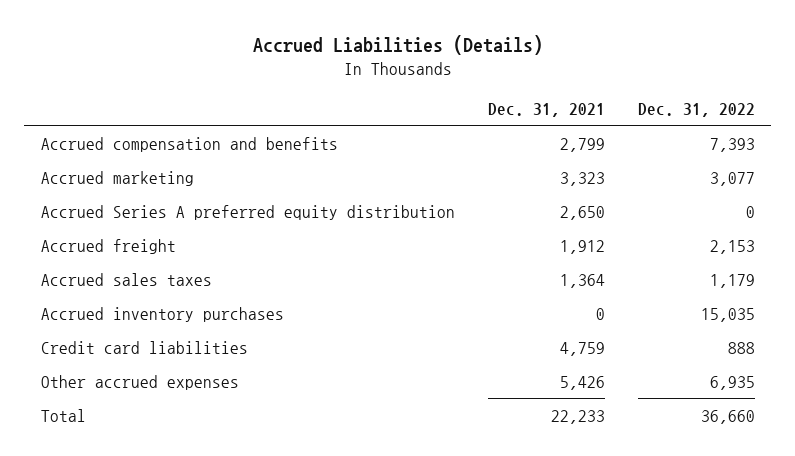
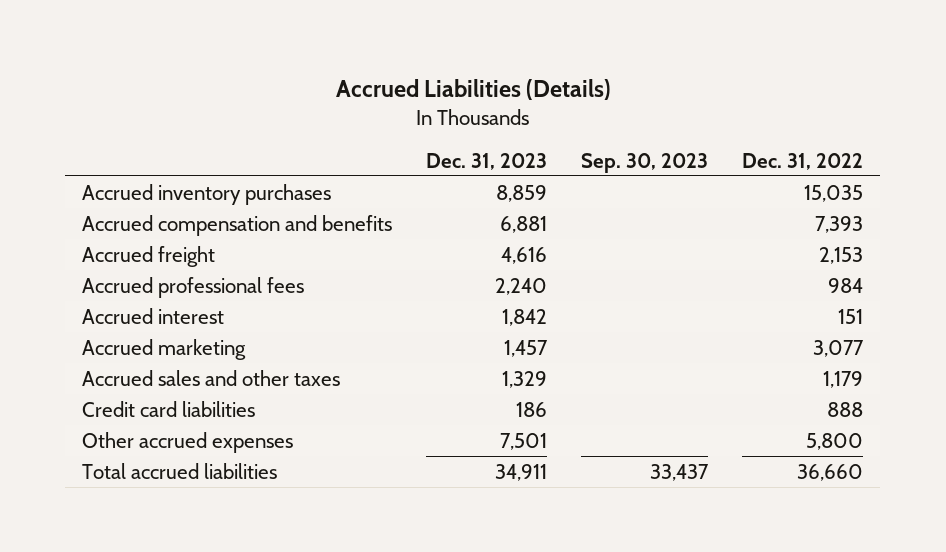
[487,102,605,117] Dec. 31, 2021 -> none
none -> [426,152,548,170] Dec. 31, 2023
none -> [581,152,709,173] Sep. 30, 2023
[40,306,284,322] Accrued inventory purchases -> [82,183,332,205] Accrued inventory purchases
[40,204,455,220] Accrued Series A preferred equity distribution -> none
none -> [82,276,305,298] Accrued professional fees
none -> [82,307,225,324] Accrued interest
[40,170,194,186] Accrued marketing -> [82,338,247,360] Accrued marketing
[40,272,212,286] Accrued sales taxes -> [82,369,341,386] Accrued sales and other taxes
[709,375,755,390] 6,935 -> [806,432,864,450] 5,800
[40,408,86,422] Total -> [82,462,278,479] Total accrued liabilities

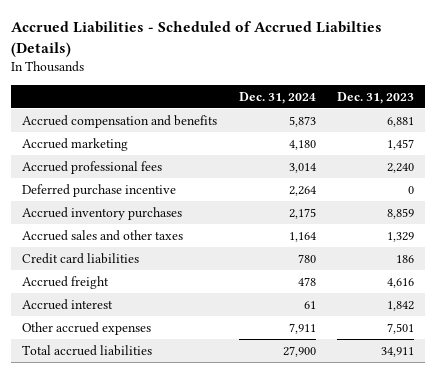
[335,79,611,101] Accrued Liabilities (Details) -> [11,21,383,58] Accrued Liabilities - Scheduled of Accrued Liabilties (Details)
[581,152,709,173] Sep. 30, 2023 -> none
[742,152,864,170] Dec. 31, 2022 -> none
none -> [238,91,316,104] Dec. 31, 2024
[82,276,305,298] Accrued professional fees -> [22,160,163,174] Accrued professional fees
none -> [22,183,177,197] Deferred purchase incentive
[82,183,332,205] Accrued inventory purchases -> [22,206,183,220] Accrued inventory purchases
[82,245,216,267] Accrued freight -> [22,275,110,289] Accrued freight
[82,307,225,324] Accrued interest -> [22,298,114,310] Accrued interest

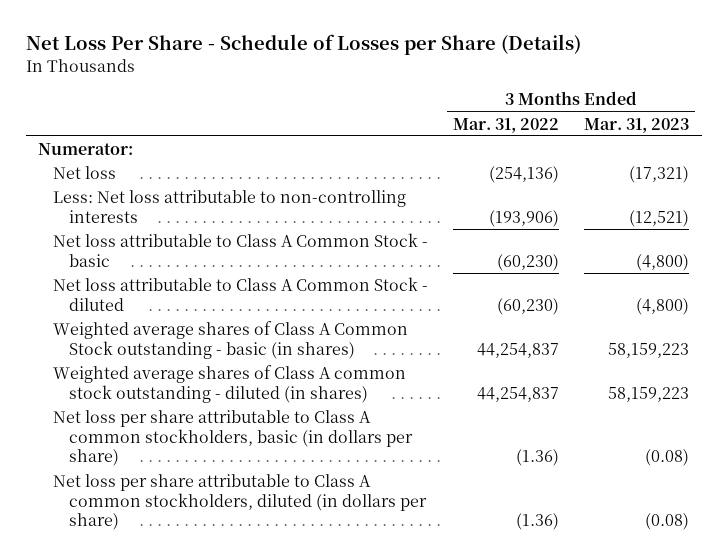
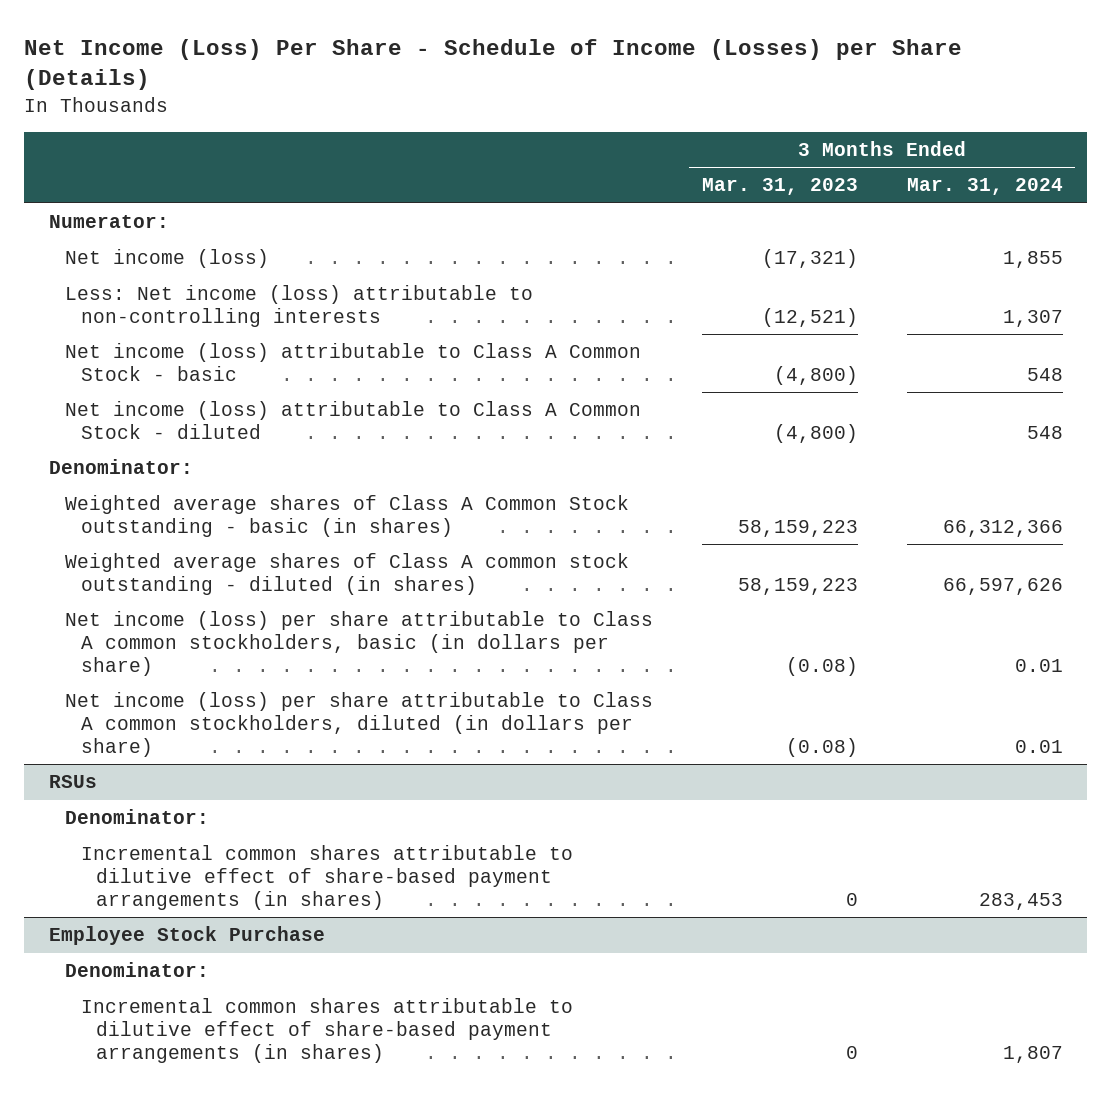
[25,34,581,56] Net Loss Per Share - Schedule of Losses per Share (Details) -> [24,38,963,91] Net Income (Loss) Per Share - Schedule of Income (Losses) per Share (Details)
[453,117,560,133] Mar. 31, 2022 -> none
none -> [906,178,1063,196] Mar. 31, 2024
[53,165,117,179] Net loss -> [64,249,269,269] Net income (loss)
[53,189,407,223] Less: Net loss attributable to non-controlling interests -> [64,285,533,327] Less: Net income (loss) attributable to non-controlling interests
[53,232,429,267] Net loss attributable to Class A Common Stock - basic -> [64,343,641,381] Net income (loss) attributable to Class A Common Stock - basic
[53,276,429,311] Net loss attributable to Class A Common Stock - diluted -> [64,401,641,439] Net income (loss) attributable to Class A Common Stock - diluted
none -> [48,459,193,475] Denominator:
[53,409,413,467] Net loss per share attributable to Class A common stockholders, basic (in dollars per share) -> [64,611,653,676] Net income (loss) per share attributable to Class A common stockholders, basic (in dollars per share)
[53,473,427,531] Net loss per share attributable to Class A common stockholders, diluted (in dollars per share) -> [64,692,653,757] Net income (loss) per share attributable to Class A common stockholders, diluted (in dollars per share)
none -> [48,775,97,789] RSUs
none -> [64,809,209,825] Denominator:
none -> [80,845,573,910] Incremental common shares attributable to dilutive effect of share-based payment arrangements (in shares)
none -> [48,926,325,946] Employee Stock Purchase
none -> [64,962,209,978] Denominator:
none -> [80,998,573,1063] Incremental common shares attributable to dilutive effect of share-based payment arrangements (in shares)

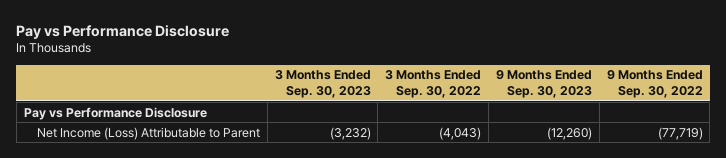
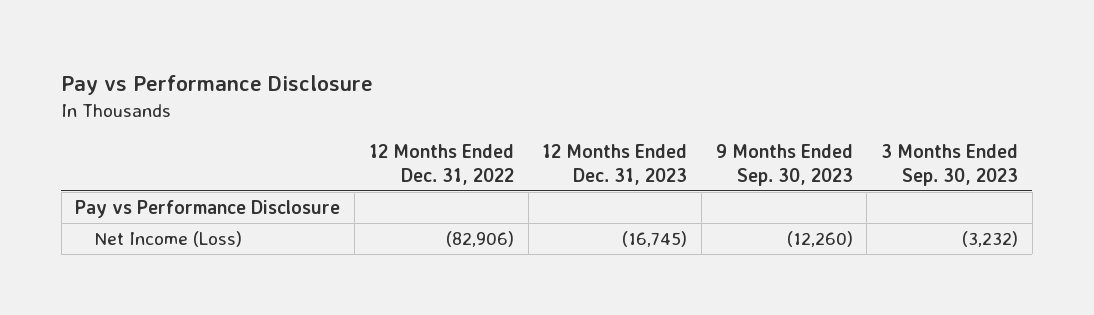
[385,70,482,99] 3 Months Ended Sep. 30, 2022 -> none
[606,70,703,99] 9 Months Ended Sep. 30, 2022 -> none
none -> [368,143,514,185] 12 Months Ended Dec. 31, 2022
none -> [542,143,688,185] 12 Months Ended Dec. 31, 2023
[36,126,260,140] Net Income (Loss) Attributable to Parent -> [93,230,242,247] Net Income (Loss)

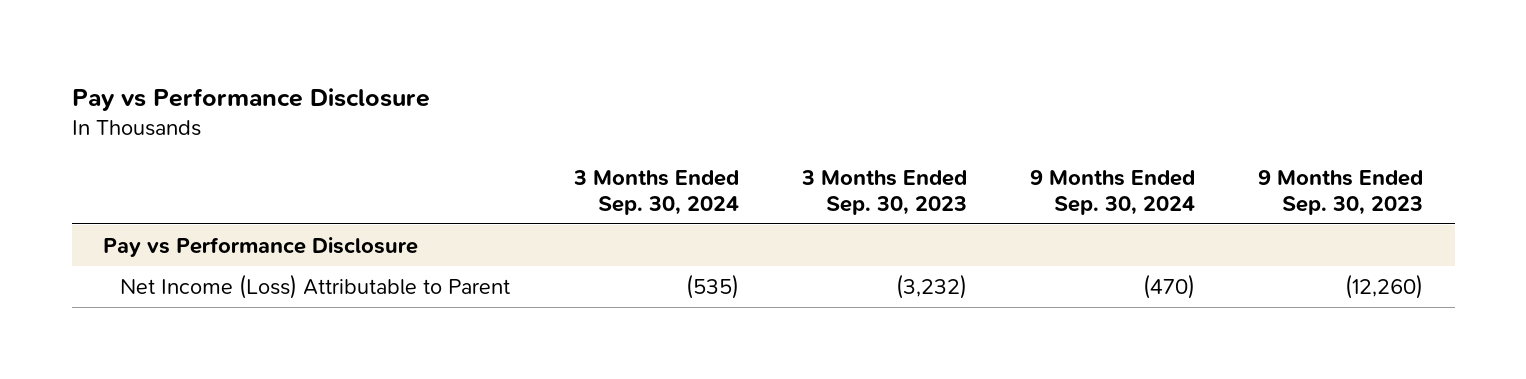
[368,143,514,185] 12 Months Ended Dec. 31, 2022 -> none
[542,143,688,185] 12 Months Ended Dec. 31, 2023 -> none
none -> [572,170,739,216] 3 Months Ended Sep. 30, 2024
none -> [1030,170,1196,216] 9 Months Ended Sep. 30, 2024
[93,230,242,247] Net Income (Loss) -> [120,273,511,299] Net Income (Loss) Attributable to Parent

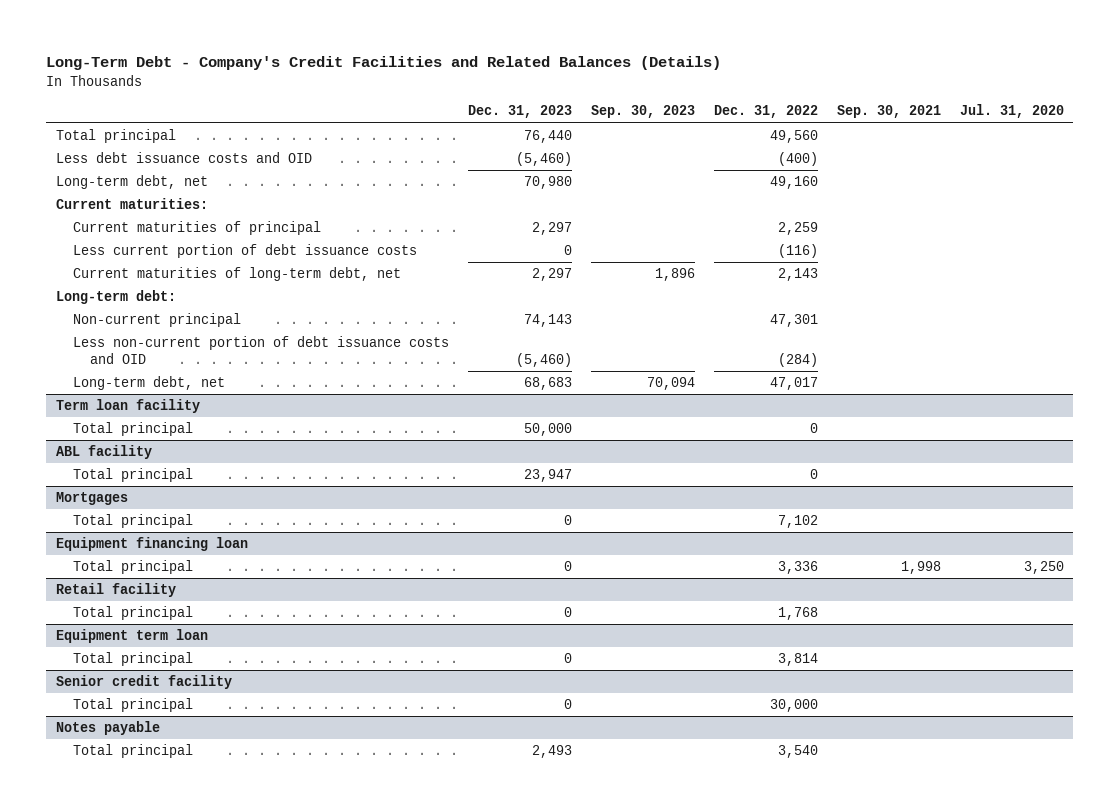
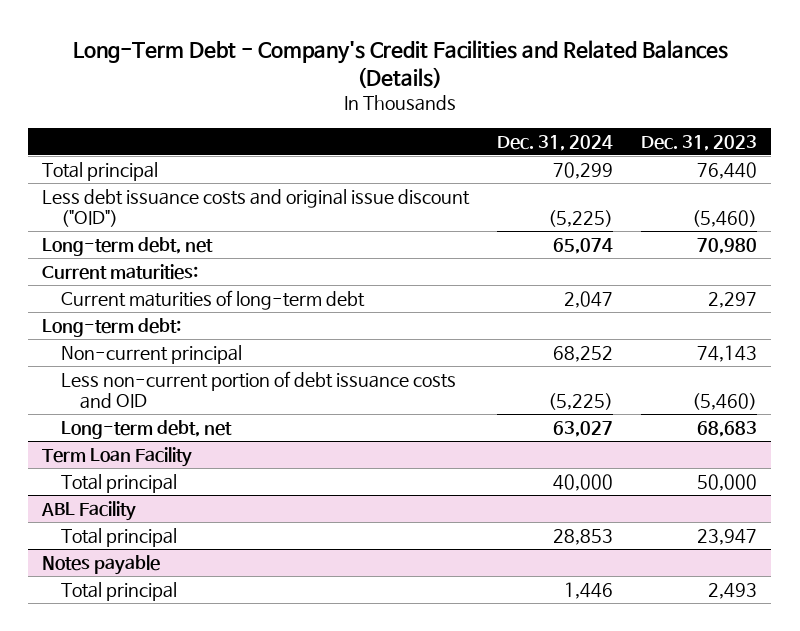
[590,105,695,119] Sep. 30, 2023 -> none
[713,105,818,119] Dec. 31, 2022 -> none
[836,105,941,119] Sep. 30, 2021 -> none
[959,104,1064,119] Jul. 31, 2020 -> none
none -> [497,134,614,151] Dec. 31, 2024
[55,152,312,164] Less debt issuance costs and OID -> [42,189,471,228] Less debt issuance costs and original issue discount ("OID")
[72,244,417,259] Less current portion of debt issuance costs -> none
[72,267,401,282] Current maturities of long-term debt, net -> none
[72,221,321,236] Current maturities of principal -> [61,290,366,311] Current maturities of long-term debt
[55,399,200,414] Term loan facility -> [42,447,193,468] Term Loan Facility
[55,445,152,460] ABL facility -> [41,501,137,522] ABL Facility
[55,492,128,506] Mortgages -> none
[72,514,193,529] Total principal -> none
[55,537,248,552] Equipment financing loan -> none
[72,560,193,575] Total principal -> none
[55,583,176,598] Retail facility -> none
[72,606,193,621] Total principal -> none
[55,629,208,644] Equipment term loan -> none
[72,652,193,667] Total principal -> none
[55,675,232,690] Senior credit facility -> none
[72,698,193,713] Total principal -> none

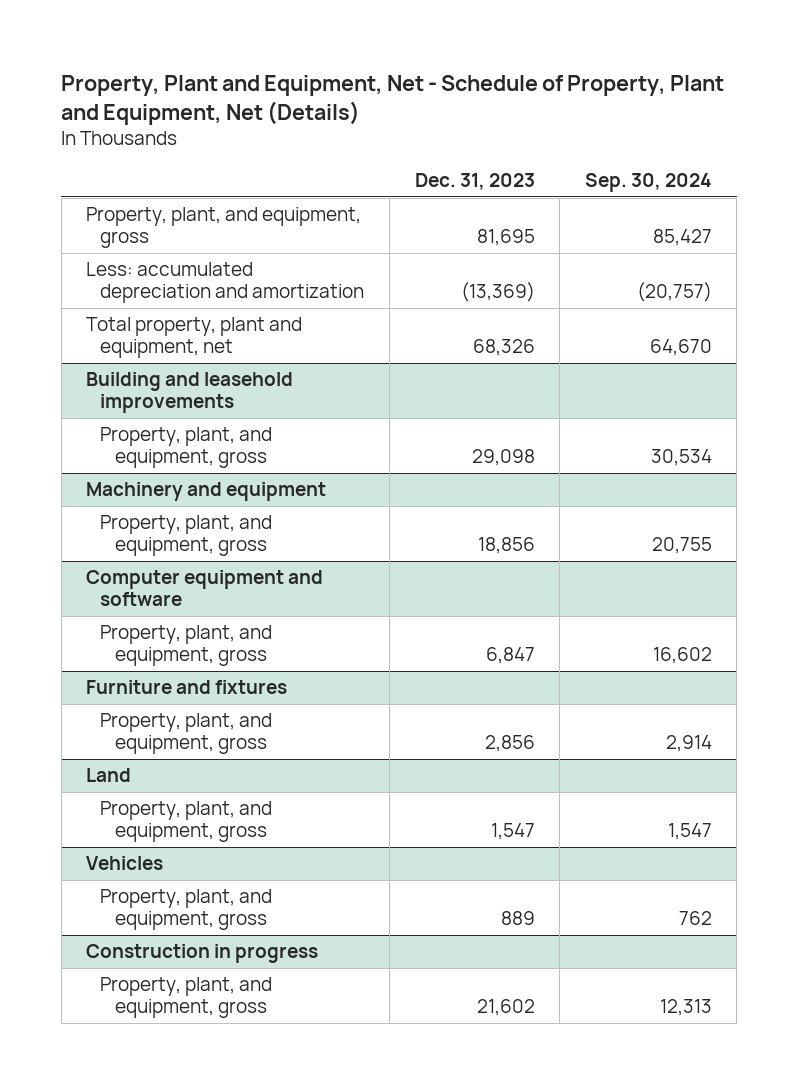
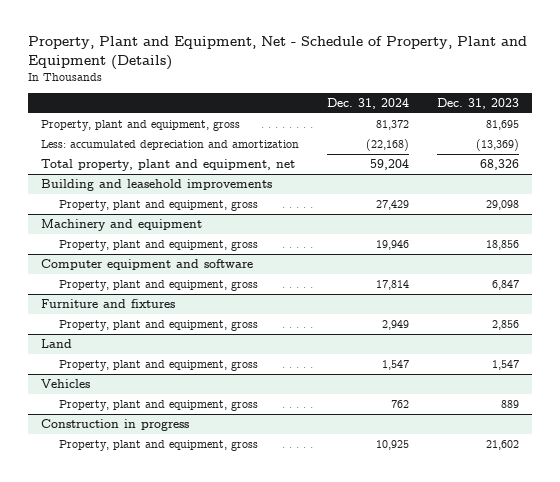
[61,74,725,125] Property, Plant and Equipment, Net - Schedule of Property, Plant and Equipment, Net (Details) -> [27,36,527,70] Property, Plant and Equipment, Net - Schedule of Property, Plant and Equipment (Details)
[584,173,712,193] Sep. 30, 2024 -> none
none -> [327,97,410,109] Dec. 31, 2024
[86,207,362,249] Property, plant, and equipment, gross -> [41,119,241,131] Property, plant and equipment, gross
[100,427,273,469] Property, plant, and equipment, gross -> [58,199,258,211] Property, plant and equipment, gross
[100,515,273,557] Property, plant, and equipment, gross -> [58,239,258,251] Property, plant and equipment, gross
[100,625,273,667] Property, plant, and equipment, gross -> [58,279,258,291] Property, plant and equipment, gross
[100,713,273,755] Property, plant, and equipment, gross -> [58,319,258,331] Property, plant and equipment, gross
[100,801,273,843] Property, plant, and equipment, gross -> [58,359,258,371] Property, plant and equipment, gross
[100,889,273,931] Property, plant, and equipment, gross -> [58,399,258,411] Property, plant and equipment, gross
[100,977,273,1019] Property, plant, and equipment, gross -> [58,439,258,451] Property, plant and equipment, gross

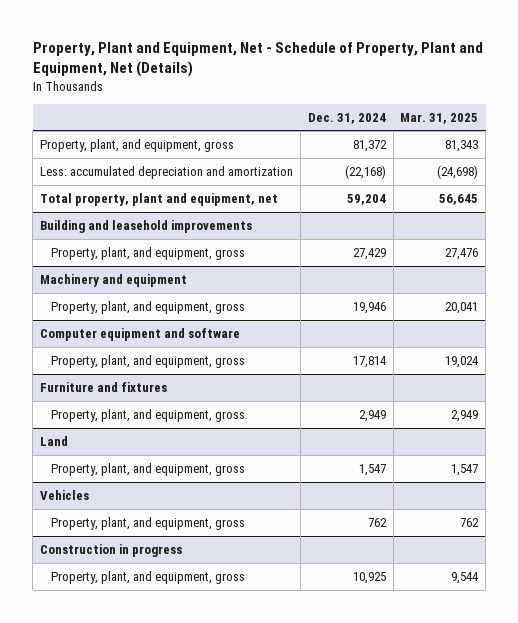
[27,36,527,70] Property, Plant and Equipment, Net - Schedule of Property, Plant and Equipment (Details) -> [32,41,483,78] Property, Plant and Equipment, Net - Schedule of Property, Plant and Equipment, Net (Details)
[436,97,519,109] Dec. 31, 2023 -> none
none -> [400,112,479,124] Mar. 31, 2025
[41,119,241,131] Property, plant and equipment, gross -> [39,138,234,152] Property, plant, and equipment, gross
[58,199,258,211] Property, plant and equipment, gross -> [51,246,246,260] Property, plant, and equipment, gross
[58,239,258,251] Property, plant and equipment, gross -> [51,300,246,314] Property, plant, and equipment, gross
[58,279,258,291] Property, plant and equipment, gross -> [51,354,246,368] Property, plant, and equipment, gross
[58,319,258,331] Property, plant and equipment, gross -> [51,408,246,422] Property, plant, and equipment, gross
[58,359,258,371] Property, plant and equipment, gross -> [51,462,246,476] Property, plant, and equipment, gross
[58,399,258,411] Property, plant and equipment, gross -> [51,516,246,530] Property, plant, and equipment, gross
[58,439,258,451] Property, plant and equipment, gross -> [51,570,246,584] Property, plant, and equipment, gross

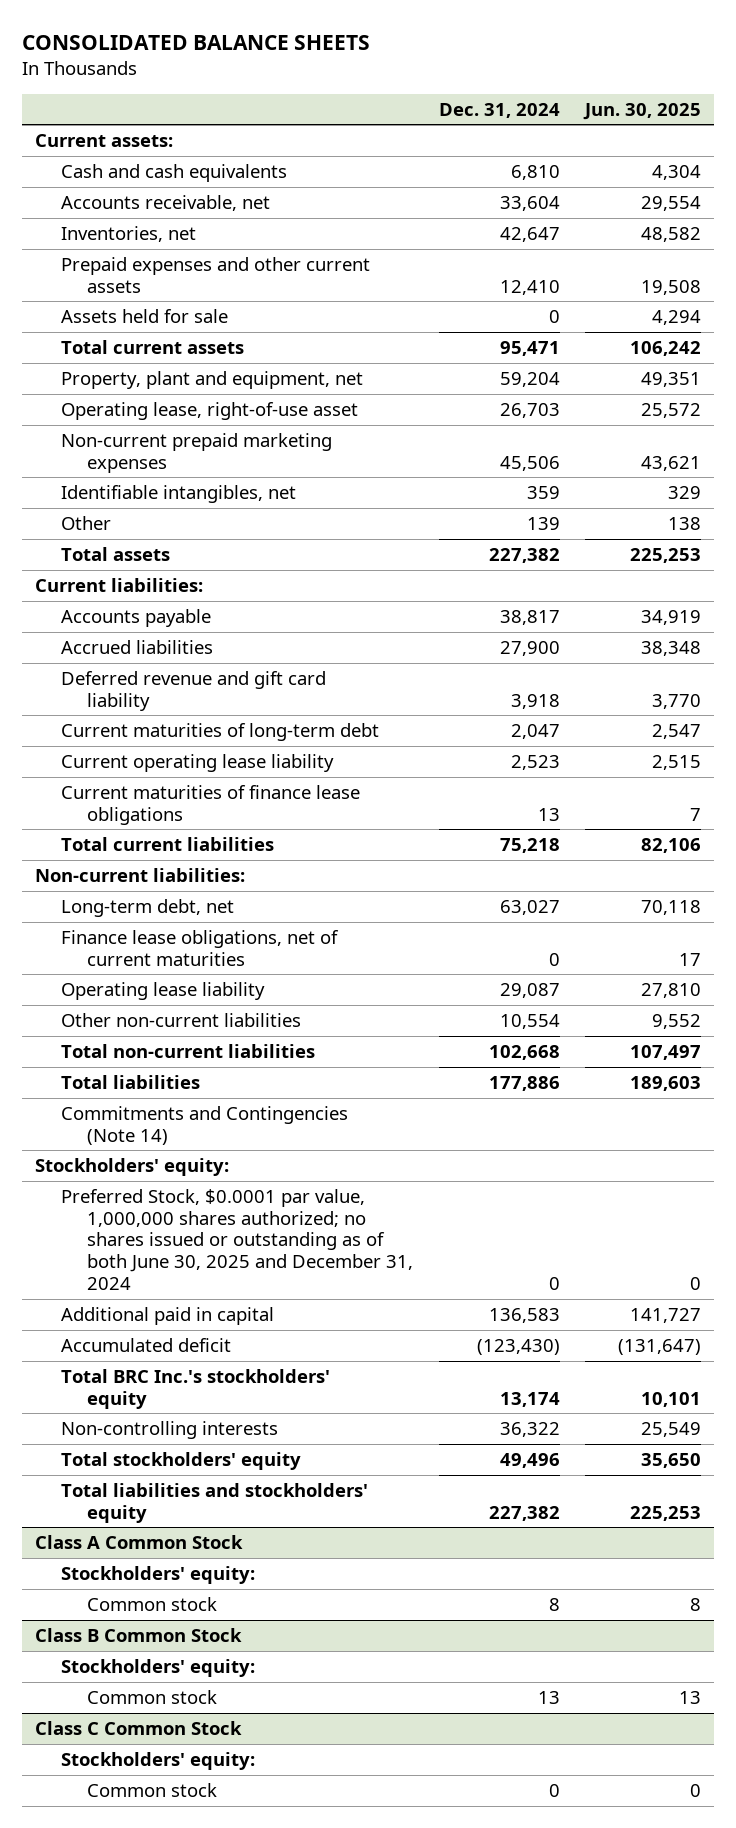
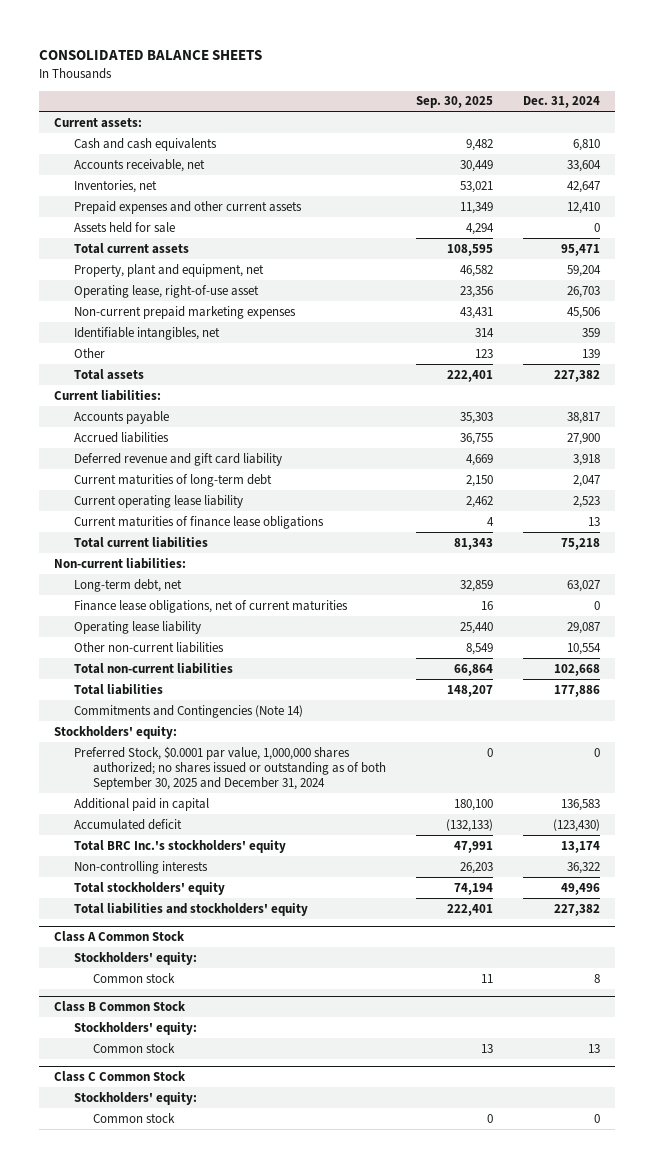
[583,102,702,120] Jun. 30, 2025 -> none
none -> [415,96,493,109] Sep. 30, 2025
[60,1188,413,1290] Preferred Stock, $0.0001 par value, 1,000,000 shares authorized; no shares issued or outstanding as of both June 30, 2025 and December 31, 2024 -> [73,745,387,791] Preferred Stock, $0.0001 par value, 1,000,000 shares authorized; no shares issued or outstanding as of both September 30, 2025 and December 31, 2024

